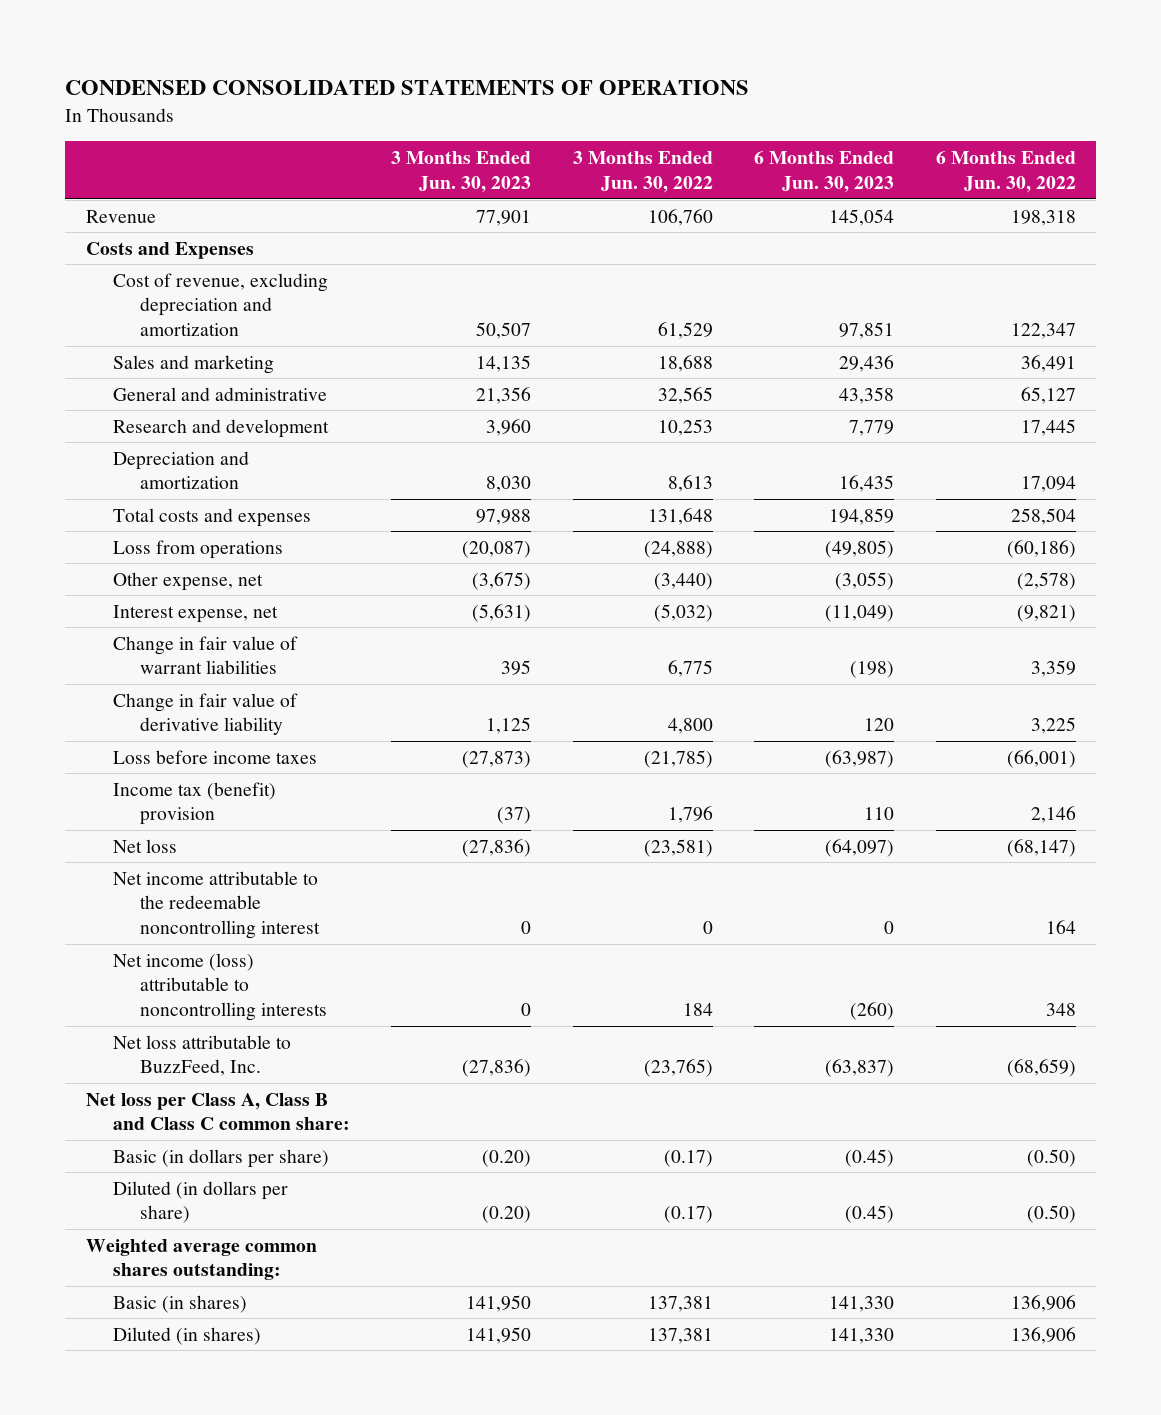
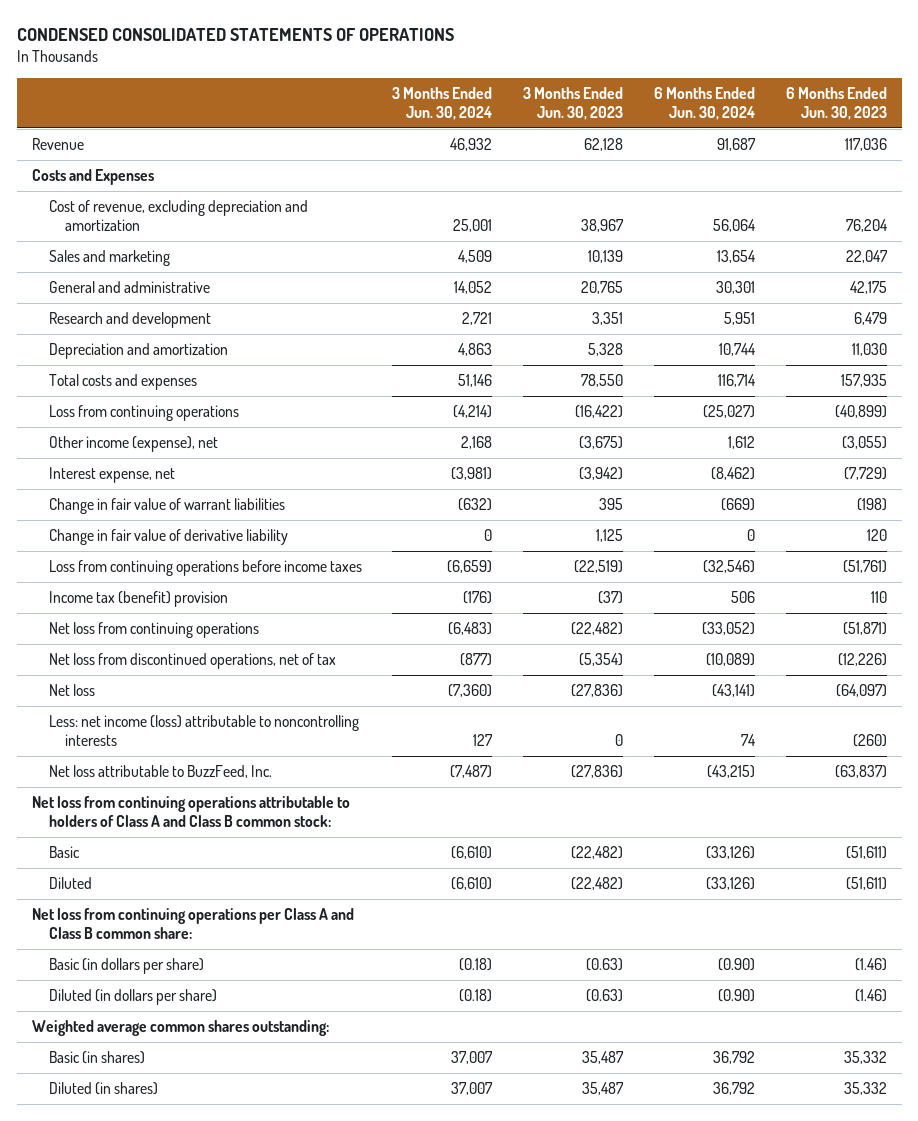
[572,151,713,193] 3 Months Ended Jun. 30, 2022 -> none
[935,151,1076,193] 6 Months Ended Jun. 30, 2022 -> none
none -> [392,87,493,121] 3 Months Ended Jun. 30, 2024
none -> [653,87,755,121] 6 Months Ended Jun. 30, 2024
[476,209,532,226] 77,901 -> [584,138,624,152] 62,128
[829,208,895,226] 145,054 -> [844,138,887,152] 117,036
[476,322,532,340] 50,507 -> [581,219,625,233] 38,967
[839,322,895,340] 97,851 -> [845,219,888,233] 76,204
[476,354,532,372] 14,135 -> [588,250,624,264] 10,139
[839,354,895,372] 29,436 -> [845,250,888,264] 22,047
[476,386,532,404] 21,356 -> [581,281,624,295] 20,765
[839,386,895,404] 43,358 -> [849,281,887,295] 42,175
[486,418,532,436] 3,960 -> [592,312,624,326] 3,351
[849,419,895,436] 7,779 -> [853,312,887,326] 6,479
[486,476,532,493] 8,030 -> [588,343,624,357] 5,328
[839,475,895,493] 16,435 -> [851,343,887,357] 11,030
[476,508,532,525] 97,988 -> [581,374,624,388] 78,550
[829,507,895,525] 194,859 -> [840,374,887,388] 157,935
[112,539,283,559] Loss from operations -> [48,405,239,422] Loss from continuing operations
[462,540,532,558] (20,087) -> [575,405,624,419] (16,422)
[825,539,895,558] (49,805) -> [834,405,887,419] (40,899)
[112,571,263,591] Other expense, net -> [48,436,218,453] Other income (expense), net
[472,603,532,622] (5,631) -> [579,467,624,481] (3,942)
[825,604,895,622] (11,049) -> [843,467,887,481] (7,729)
[112,749,317,764] Loss before income taxes -> [48,560,362,577] Loss from continuing operations before income taxes
[462,750,532,768] (27,873) -> [574,560,624,574] (22,519)
[825,749,895,768] (63,987) -> [842,560,887,574] (51,761)
none -> [48,622,259,639] Net loss from continuing operations
none -> [48,653,336,670] Net loss from discontinued operations, net of tax
[112,870,321,940] Net income attributable to the redeemable noncontrolling interest -> none
[112,952,328,1022] Net income (loss) attributable to noncontrolling interests -> [48,715,359,747] Less: net income (loss) attributable to noncontrolling interests
none -> [31,796,350,828] Net loss from continuing operations attributable to holders of Class A and Class B common stock:
none -> [48,846,80,859] Basic
none -> [48,877,92,890] Diluted
[85,1092,350,1131] Net loss per Class A, Class B and Class C common share: -> [31,908,354,940] Net loss from continuing operations per Class A and Class B common share:
[482,1149,532,1167] (0.20) -> [586,958,624,972] (0.63)
[845,1148,895,1167] (0.45) -> [854,958,887,972] (1.46)
[482,1206,532,1224] (0.20) -> [586,989,624,1003] (0.63)
[845,1205,895,1224] (0.45) -> [854,989,887,1003] (1.46)
[466,1294,532,1312] 141,950 -> [582,1051,625,1065] 35,487
[829,1295,895,1312] 141,330 -> [843,1051,887,1065] 35,332
[466,1326,532,1344] 141,950 -> [582,1082,625,1096] 35,487
[829,1327,895,1344] 141,330 -> [843,1082,887,1096] 35,332

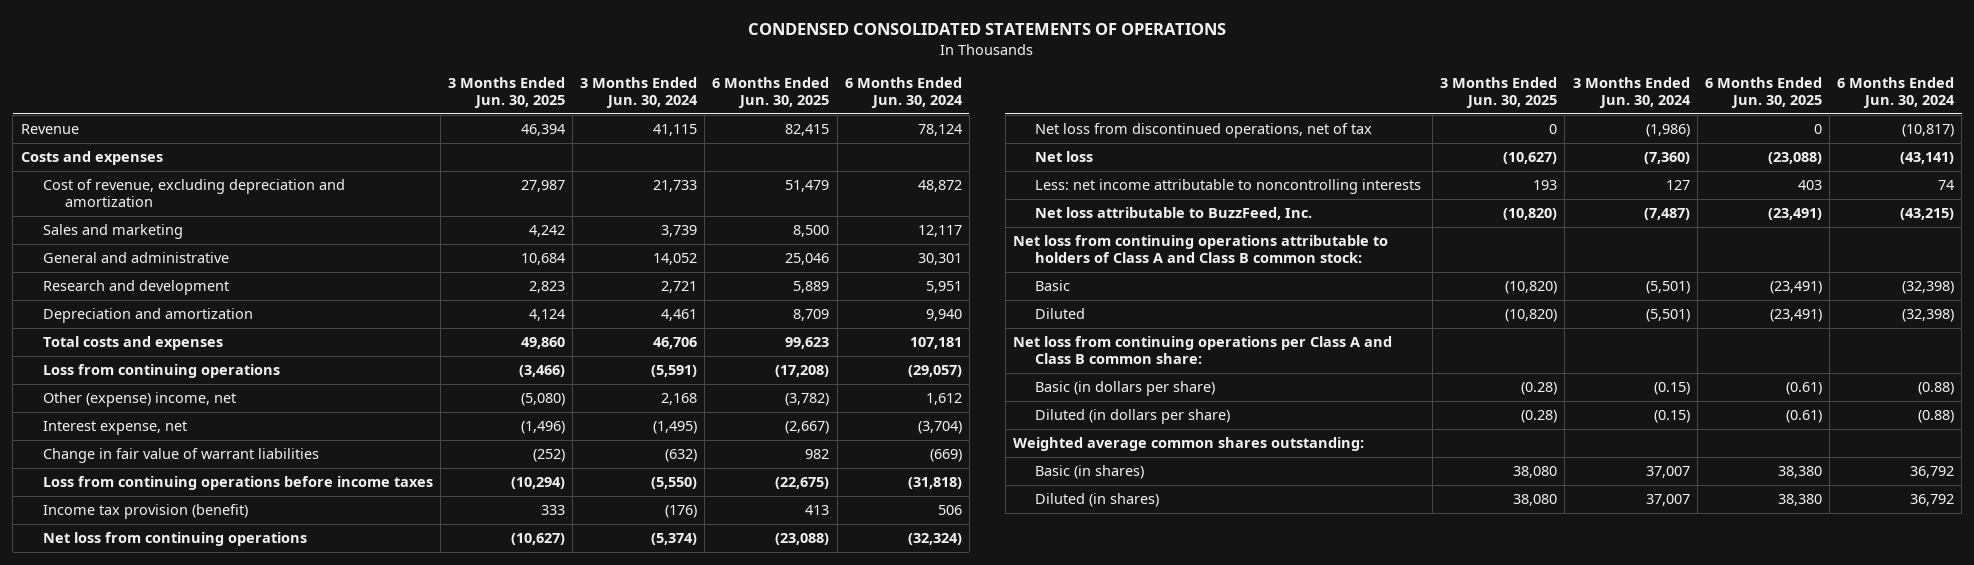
[523,87,624,121] 3 Months Ended Jun. 30, 2023 -> none
[785,87,887,121] 6 Months Ended Jun. 30, 2023 -> none
none -> [448,77,566,109] 3 Months Ended Jun. 30, 2025
none -> [712,77,830,109] 6 Months Ended Jun. 30, 2025
[450,138,493,152] 46,932 -> [653,124,698,137] 41,115
[716,138,756,152] 91,687 -> [917,124,962,137] 78,124
[31,169,154,186] Costs and Expenses -> [20,151,163,166] Costs and expenses
[453,219,493,233] 25,001 -> [653,180,698,193] 21,733
[712,219,756,233] 56,064 -> [917,180,962,193] 48,872
[458,250,493,264] 4,509 -> [661,225,698,238] 3,739
[716,250,756,264] 13,654 -> [917,225,962,238] 12,117
[458,343,493,357] 4,863 -> [661,309,698,322] 4,461
[718,343,756,357] 10,744 -> [925,309,962,322] 9,940
[458,374,493,388] 51,146 -> [653,337,698,350] 46,706
[717,374,756,388] 116,714 -> [909,337,962,350] 107,181
[453,405,493,419] (4,214) -> [651,365,698,378] (5,591)
[702,405,755,419] (25,027) -> [907,365,962,378] (29,057)
[48,436,218,453] Other income (expense), net -> [42,392,236,408] Other (expense) income, net
[451,467,493,481] (3,981) -> [653,421,698,435] (1,495)
[710,467,755,481] (8,462) -> [917,421,962,435] (3,704)
[48,529,288,546] Change in fair value of derivative liability -> none
[447,560,493,574] (6,659) -> [651,477,698,490] (5,550)
[702,560,755,574] (32,546) -> [907,477,962,490] (31,818)
[48,591,228,608] Income tax (benefit) provision -> [42,504,248,520] Income tax provision (benefit)
[448,622,493,636] (6,483) -> [651,533,698,546] (5,374)
[701,622,755,636] (33,052) -> [907,533,962,546] (32,324)
[460,653,493,667] (877) -> [1645,124,1690,138] (1,986)
[705,653,755,667] (10,089) -> [1901,124,1954,138] (10,817)
[48,715,359,747] Less: net income (loss) attributable to noncontrolling interests -> [1035,179,1422,195] Less: net income attributable to noncontrolling interests
[451,846,493,860] (6,610) -> [1645,281,1690,295] (5,501)
[705,846,755,860] (33,126) -> [1901,281,1954,295] (32,398)
[451,877,493,891] (6,610) -> [1645,309,1690,323] (5,501)
[705,877,755,891] (33,126) -> [1901,309,1954,323] (32,398)
[459,958,493,972] (0.18) -> [1653,382,1690,396] (0.15)
[717,958,755,972] (0.90) -> [1917,382,1954,396] (0.88)
[459,989,493,1003] (0.18) -> [1653,410,1690,424] (0.15)
[717,989,755,1003] (0.90) -> [1917,410,1954,424] (0.88)

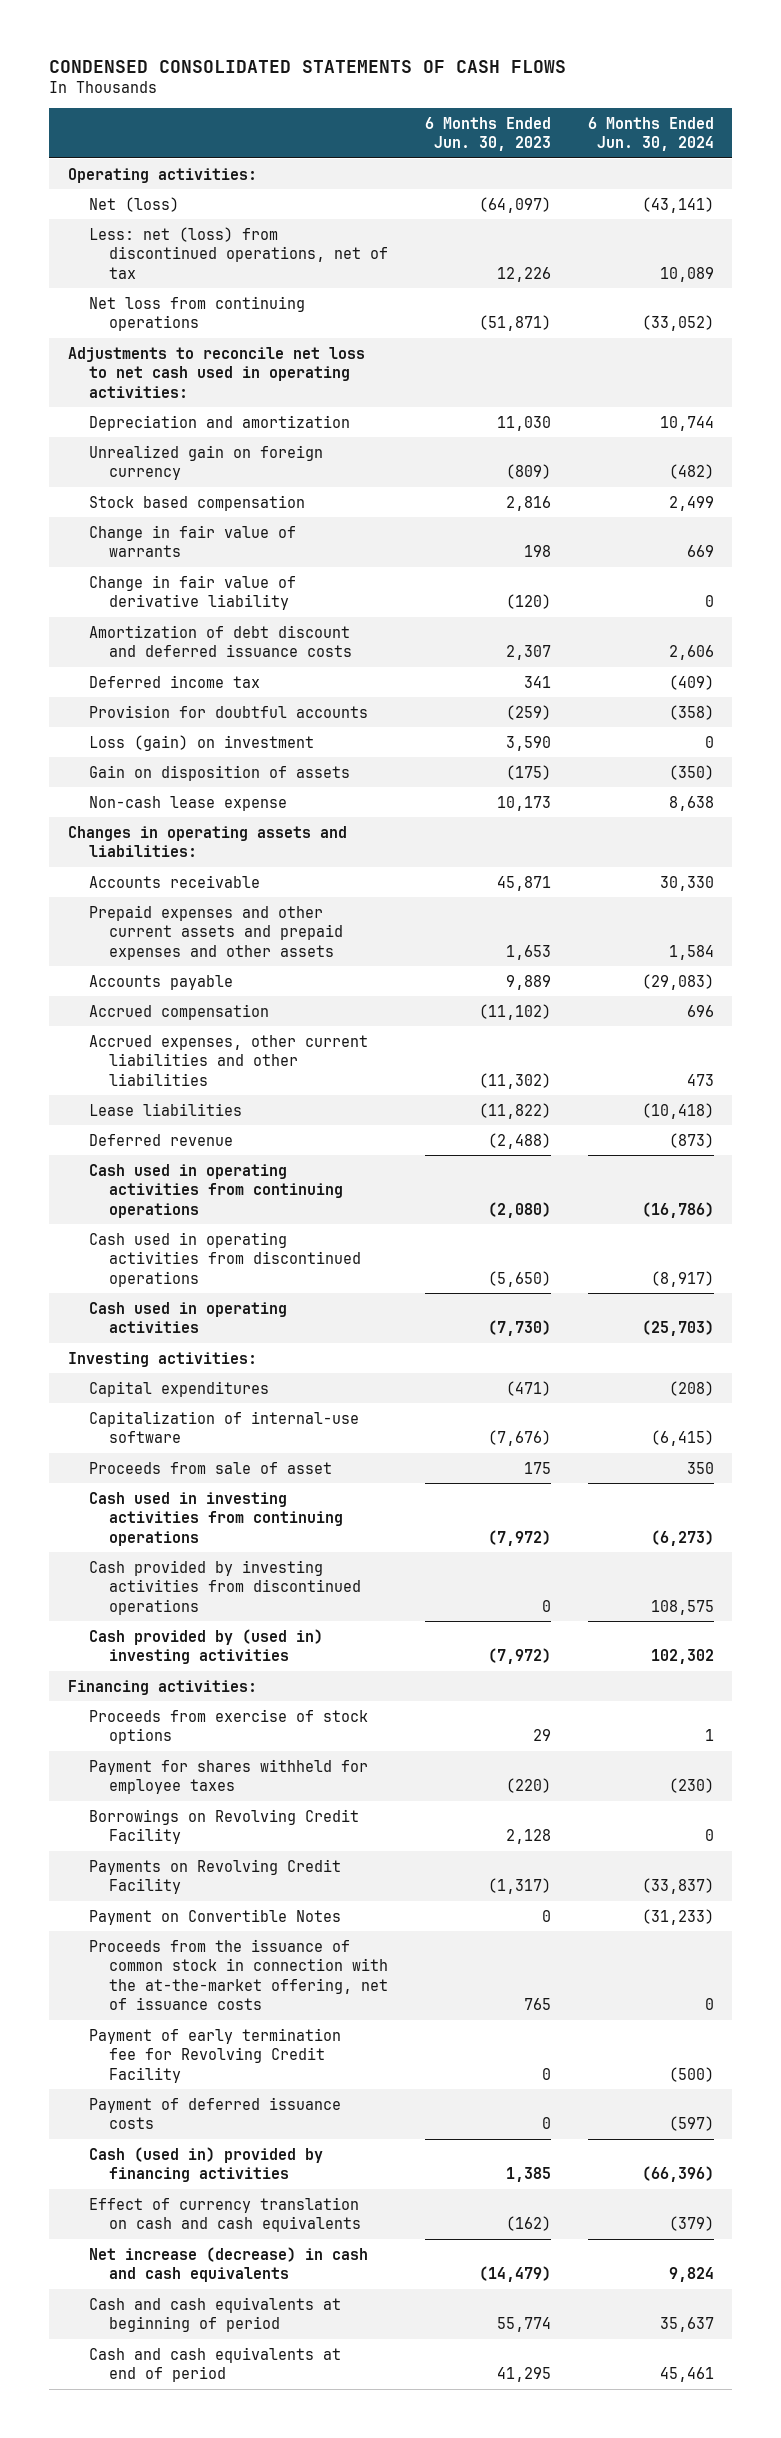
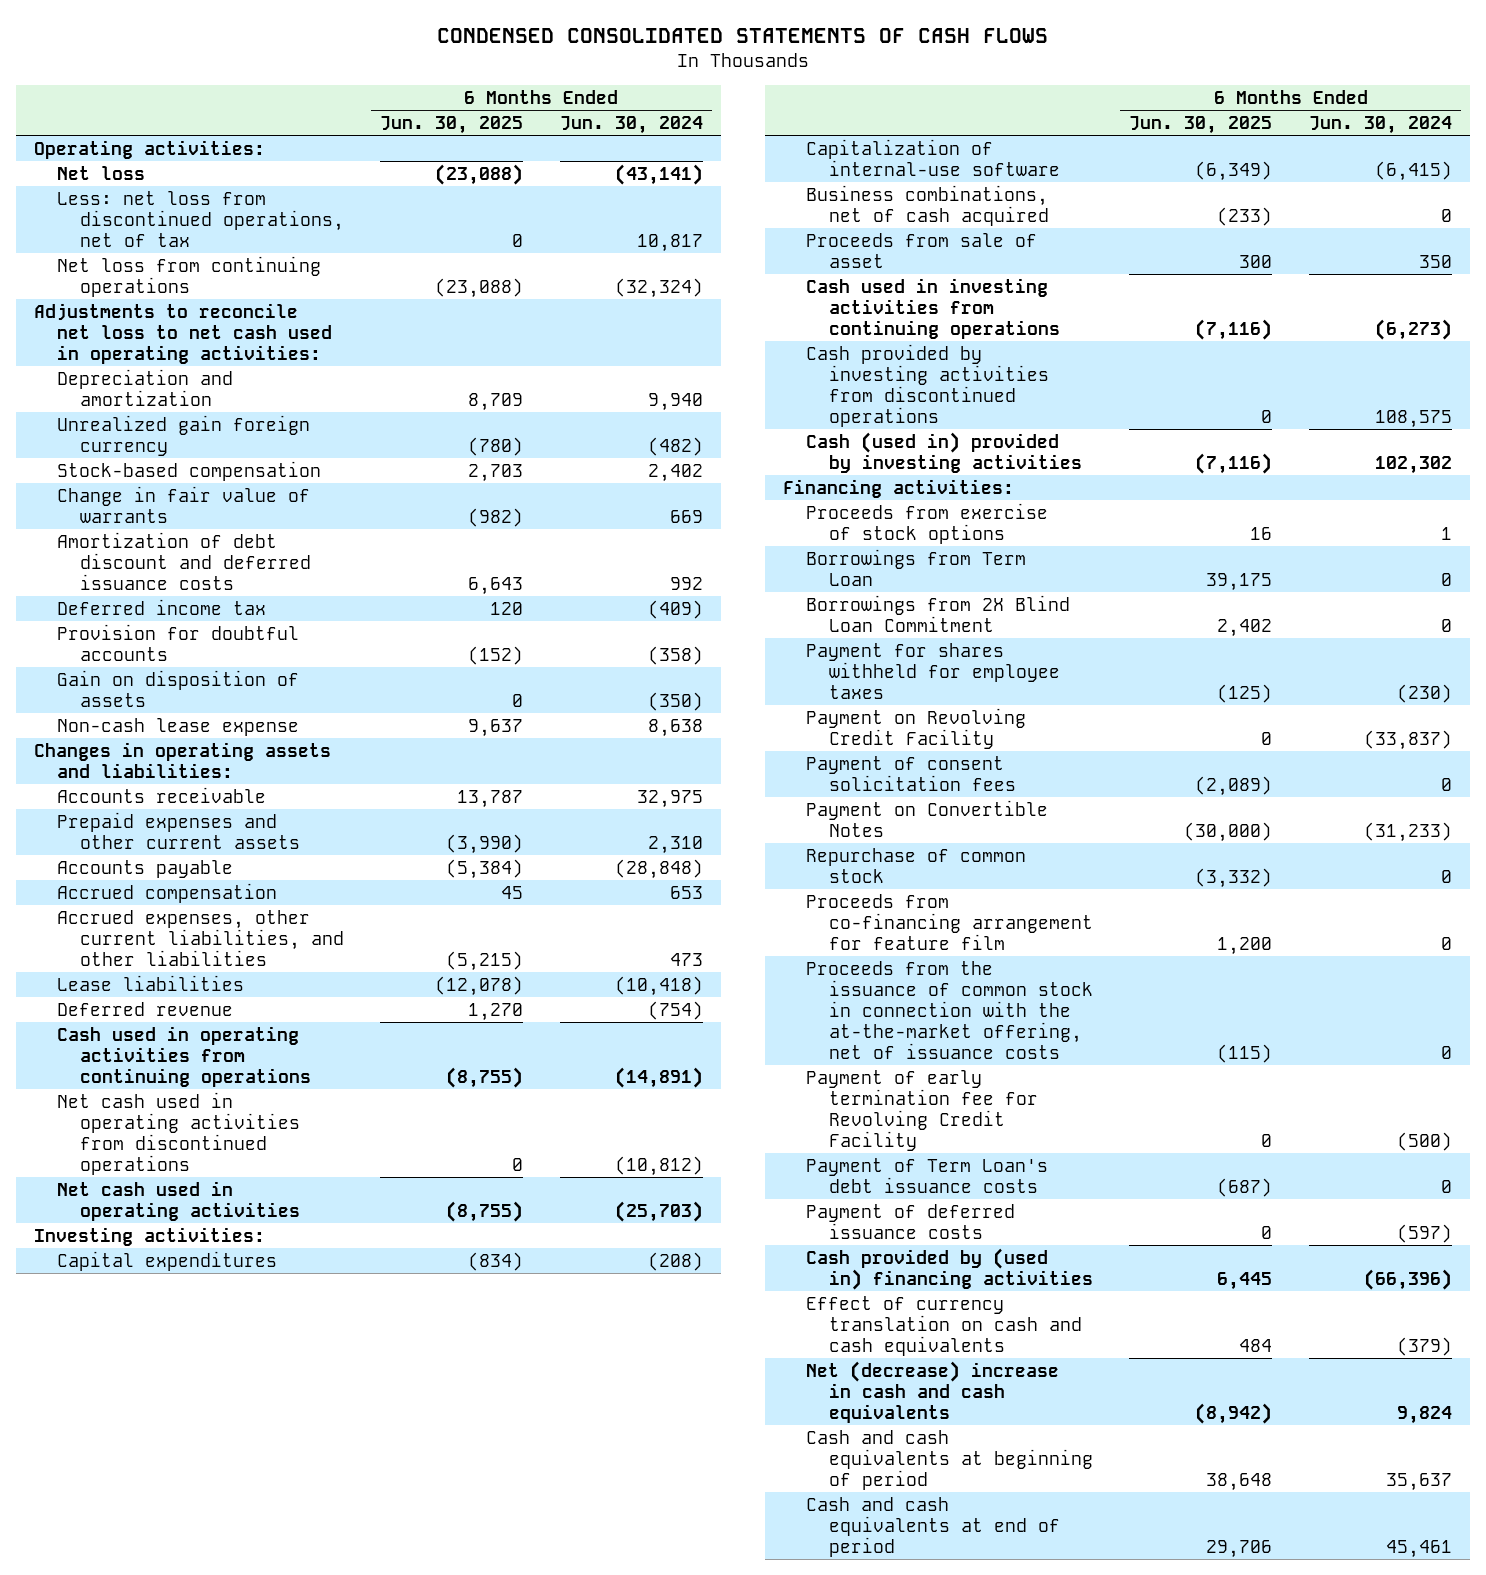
[425,116,552,152] 6 Months Ended Jun. 30, 2023 -> none
none -> [380,115,524,134] Jun. 30, 2025
[88,196,179,212] Net (loss) -> [56,165,145,180] Net loss
[88,226,389,279] Less: net (loss) from discontinued operations, net of tax -> [56,190,344,247] Less: net loss from discontinued operations, net of tax
[659,266,714,282] 10,089 -> [636,233,703,252] 10,817
[641,315,714,332] (33,052) -> [614,277,703,298] (32,324)
[659,415,714,431] 10,744 -> [647,392,703,411] 9,940
[88,444,323,481] Unrealized gain on foreign currency -> [56,414,310,456] Unrealized gain foreign currency
[88,494,305,511] Stock based compensation -> [56,460,321,481] Stock-based compensation
[668,495,714,511] 2,499 -> [647,463,703,482] 2,402
[88,574,296,611] Change in fair value of derivative liability -> none
[668,645,714,661] 2,606 -> [669,576,703,590] 992
[88,734,314,751] Loss (gain) on investment -> none
[659,875,714,891] 30,330 -> [636,789,703,808] 32,975
[88,904,344,960] Prepaid expenses and other current assets and prepaid expenses and other assets -> [56,811,300,849] Prepaid expenses and other current assets
[668,944,714,960] 1,584 -> [647,835,703,854] 2,310
[641,973,714,990] (29,083) -> [614,858,703,879] (28,848)
[686,1004,714,1017] 696 -> [669,885,703,899] 653
[88,1034,368,1086] Accrued expenses, other current liabilities and other liabilities -> [56,909,344,966] Accrued expenses, other current liabilities, and other liabilities
[668,1132,714,1148] (873) -> [647,1000,703,1020] (754)
[641,1201,714,1218] (16,786) -> [614,1066,703,1088] (14,891)
[88,1231,362,1287] Cash used in operating activities from discontinued operations -> [56,1091,300,1175] Net cash used in operating activities from discontinued operations
[650,1270,714,1287] (8,917) -> [614,1155,703,1176] (10,812)
[88,1301,287,1334] Cash used in operating activities -> [56,1180,300,1221] Net cash used in operating activities
none -> [806,184,1050,226] Business combinations, net of cash acquired
[88,1628,323,1665] Cash provided by (used in) investing activities -> [806,431,1083,473] Cash (used in) provided by investing activities
none -> [806,548,1027,586] Borrowings from Term Loan
none -> [806,594,1071,632] Borrowings from 2X Blind Loan Commitment
[88,1808,359,1845] Borrowings on Revolving Credit Facility -> none
[88,1858,341,1895] Payments on Revolving Credit Facility -> [806,707,1027,749] Payment on Revolving Credit Facility
none -> [806,755,1017,791] Payment of consent solicitation fees
none -> [806,847,1027,883] Repurchase of common stock
none -> [806,893,1094,950] Proceeds from co-financing arrangement for feature film
none -> [806,1157,1049,1193] Payment of Term Loan's debt issuance costs
[88,2146,323,2183] Cash (used in) provided by financing activities -> [806,1247,1094,1290] Cash provided by (used in) financing activities
[88,2246,368,2283] Net increase (decrease) in cash and cash equivalents -> [806,1360,1060,1423] Net (decrease) increase in cash and cash equivalents

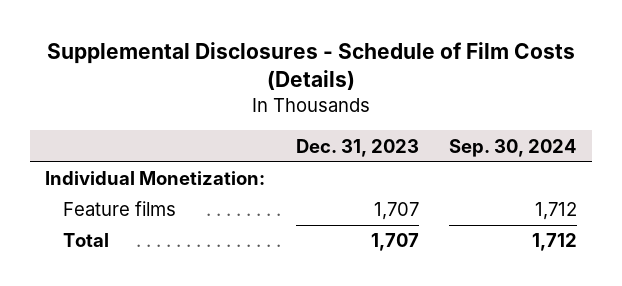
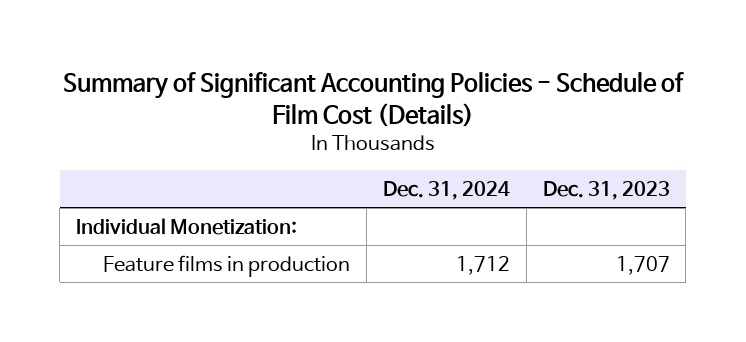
[47,41,576,91] Supplemental Disclosures - Schedule of Film Costs (Details) -> [62,72,684,127] Summary of Significant Accounting Policies - Schedule of Film Cost (Details)
[448,138,577,157] Sep. 30, 2024 -> none
none -> [382,181,510,201] Dec. 31, 2024
[62,233,109,248] Total -> none
[62,201,176,217] Feature films -> [103,254,351,277] Feature films in production

